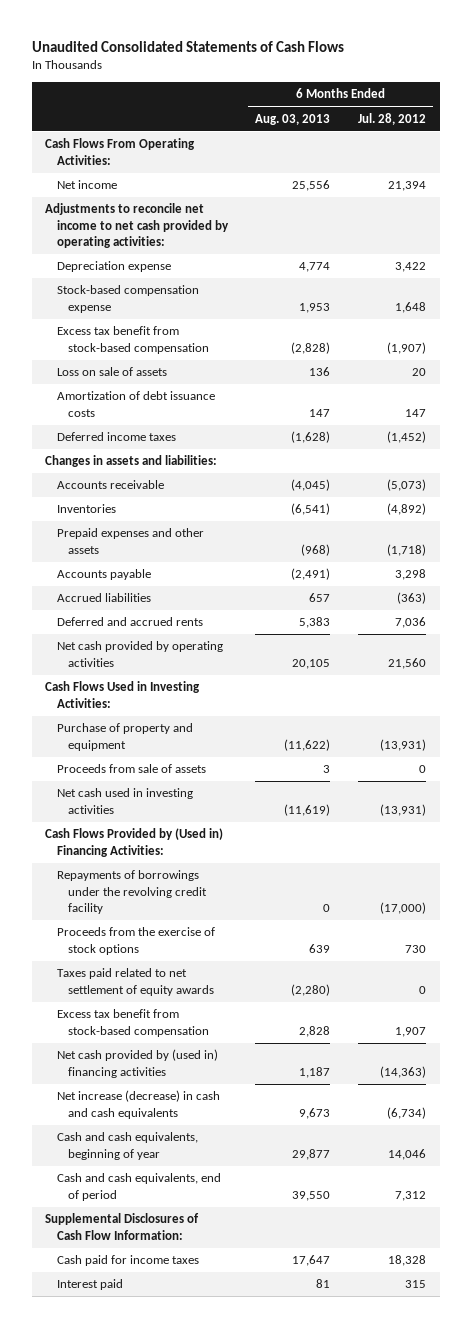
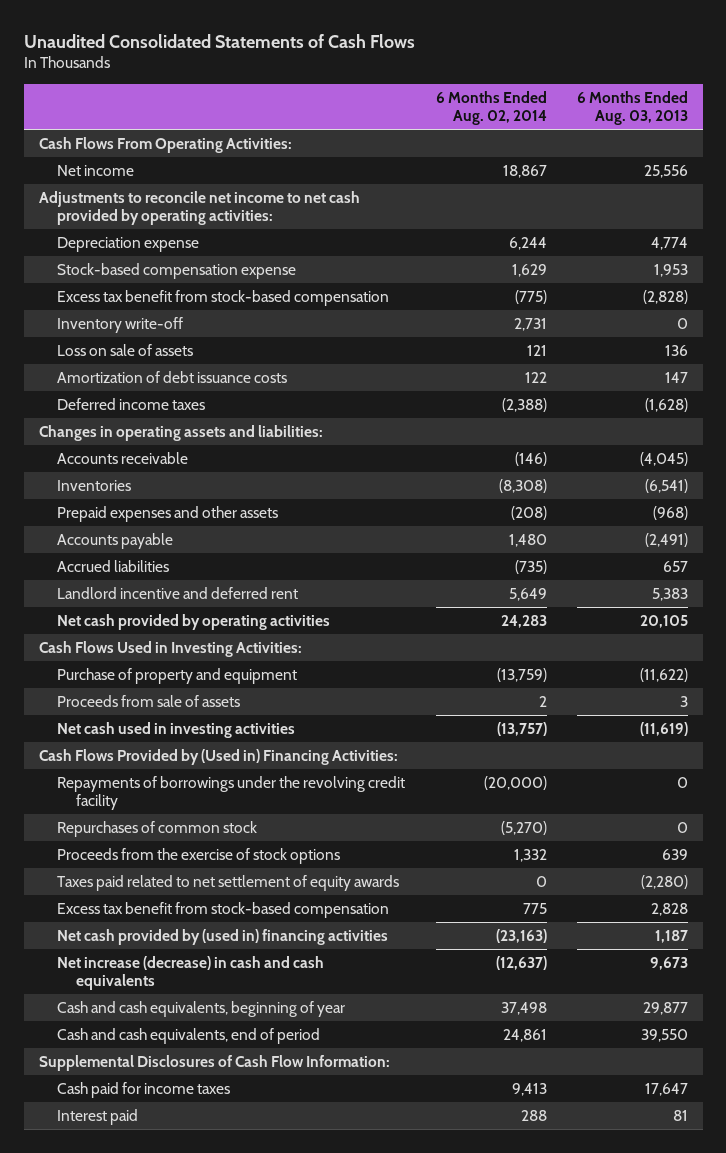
[357,112,426,125] Jul. 28, 2012 -> none
none -> [435,90,547,125] 6 Months Ended Aug. 02, 2014
none -> [57,317,184,334] Inventory write-off
[45,455,218,468] Changes in assets and liabilities: -> [38,425,323,442] Changes in operating assets and liabilities:
[56,617,203,627] Deferred and accrued rents -> [57,587,299,600] Landlord incentive and deferred rent
none -> [57,821,258,838] Repurchases of common stock

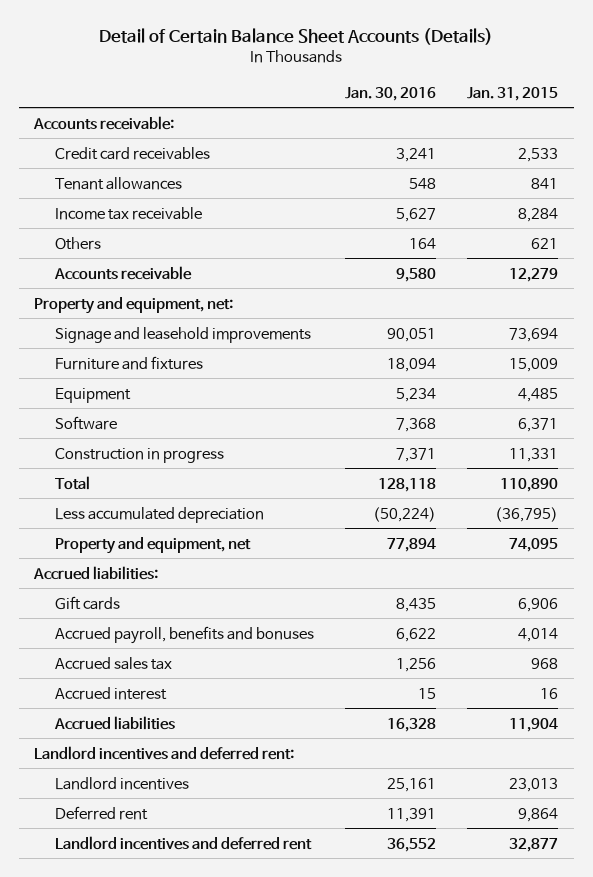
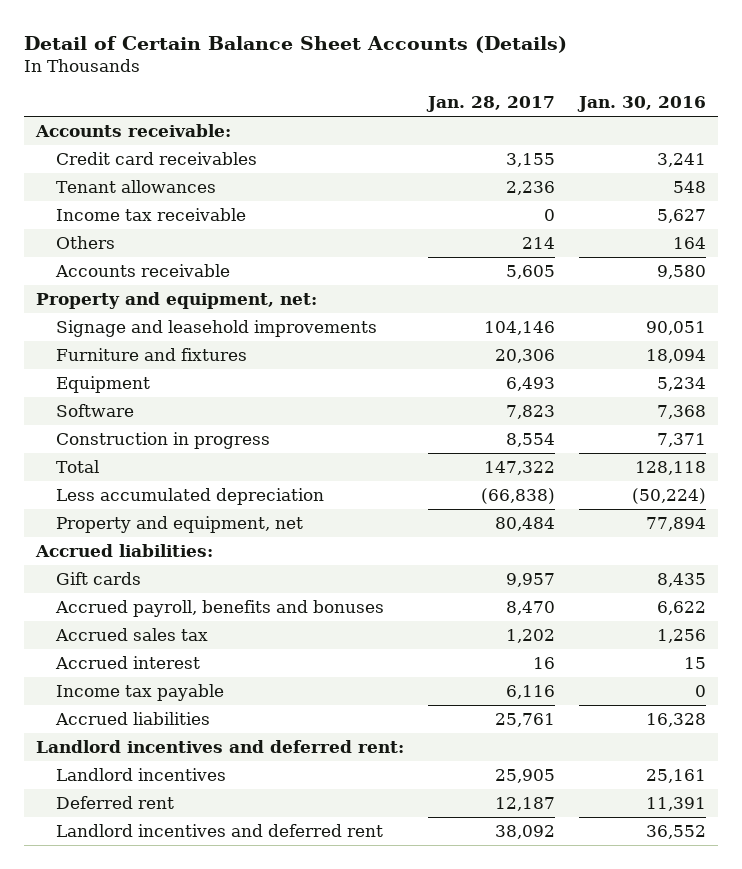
[467,86,559,101] Jan. 31, 2015 -> none
none -> [425,96,555,113] Jan. 28, 2017
none -> [56,683,225,701] Income tax payable

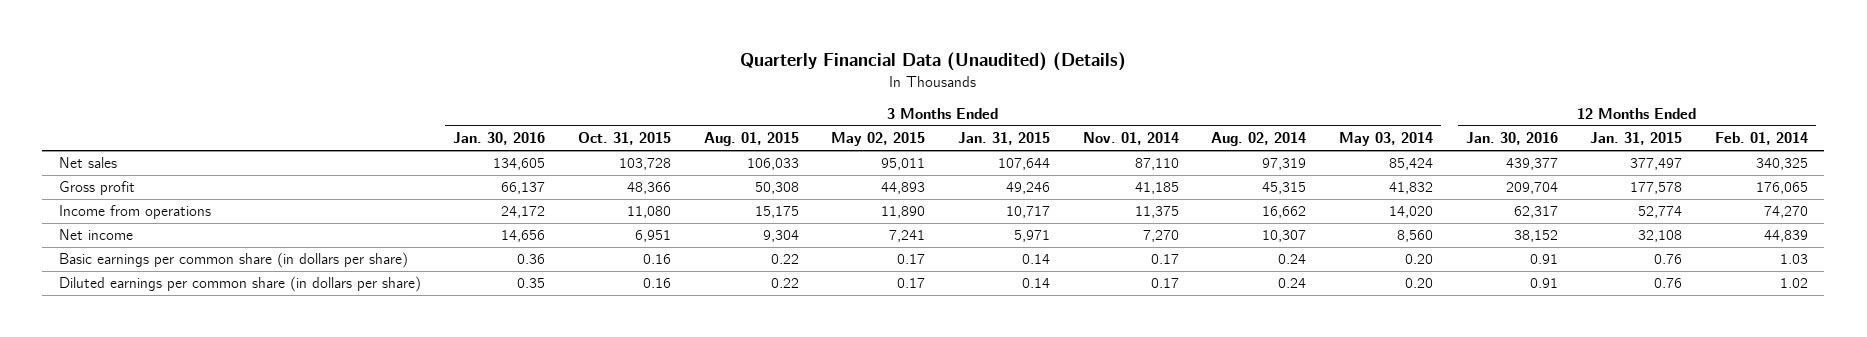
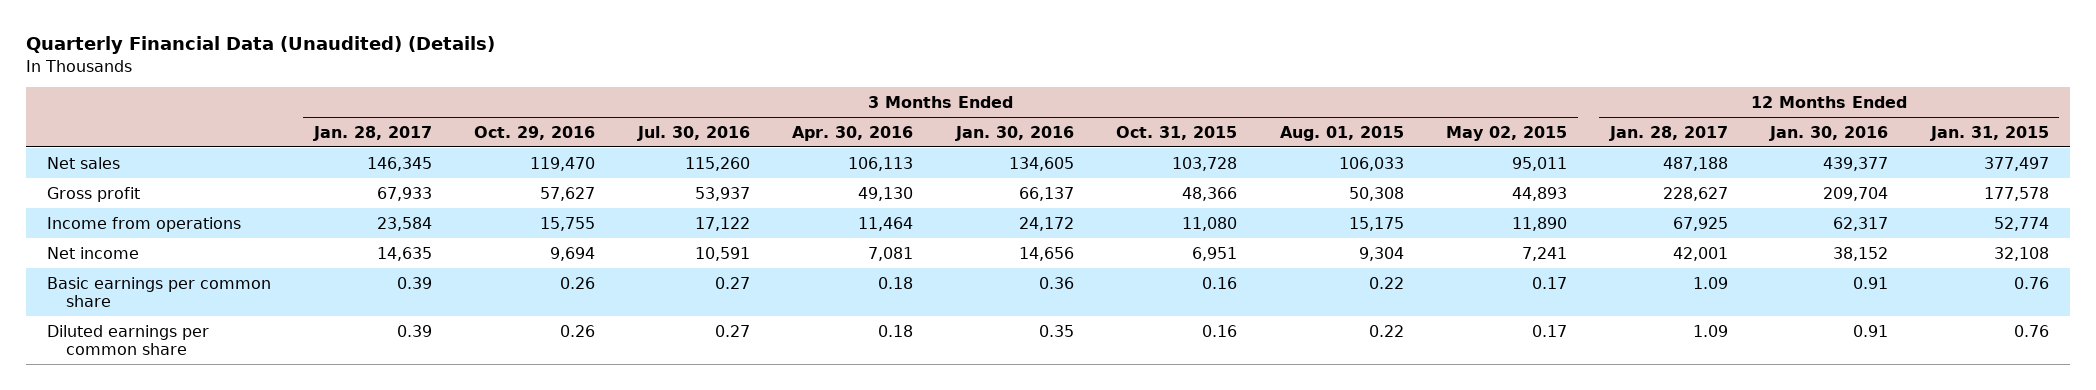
[958,132,1051,146] Jan. 31, 2015 -> none
[1082,132,1179,146] Nov. 01, 2014 -> none
[1211,132,1307,147] Aug. 02, 2014 -> none
[1339,132,1434,147] May 03, 2014 -> none
[1715,132,1809,146] Feb. 01, 2014 -> none
none -> [312,125,432,141] Jan. 28, 2017
none -> [474,125,596,140] Oct. 29, 2016
none -> [636,125,750,141] Jul. 30, 2016
none -> [792,125,914,141] Apr. 30, 2016
none -> [1608,125,1728,141] Jan. 28, 2017
[58,252,408,269] Basic earnings per common share (in dollars per share) -> [47,276,272,308] Basic earnings per common share
[58,276,421,293] Diluted earnings per common share (in dollars per share) -> [47,324,210,356] Diluted earnings per common share

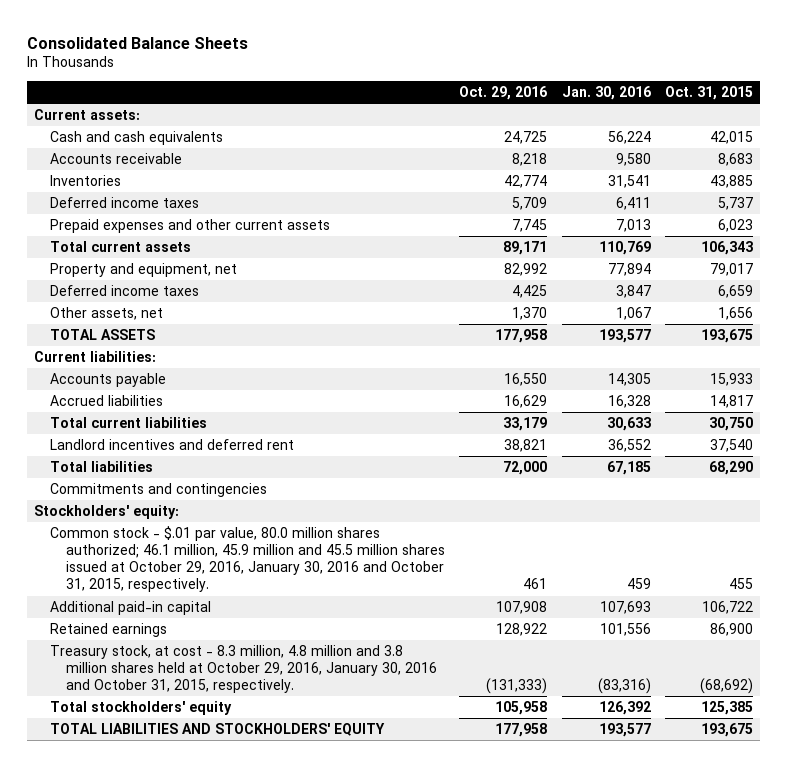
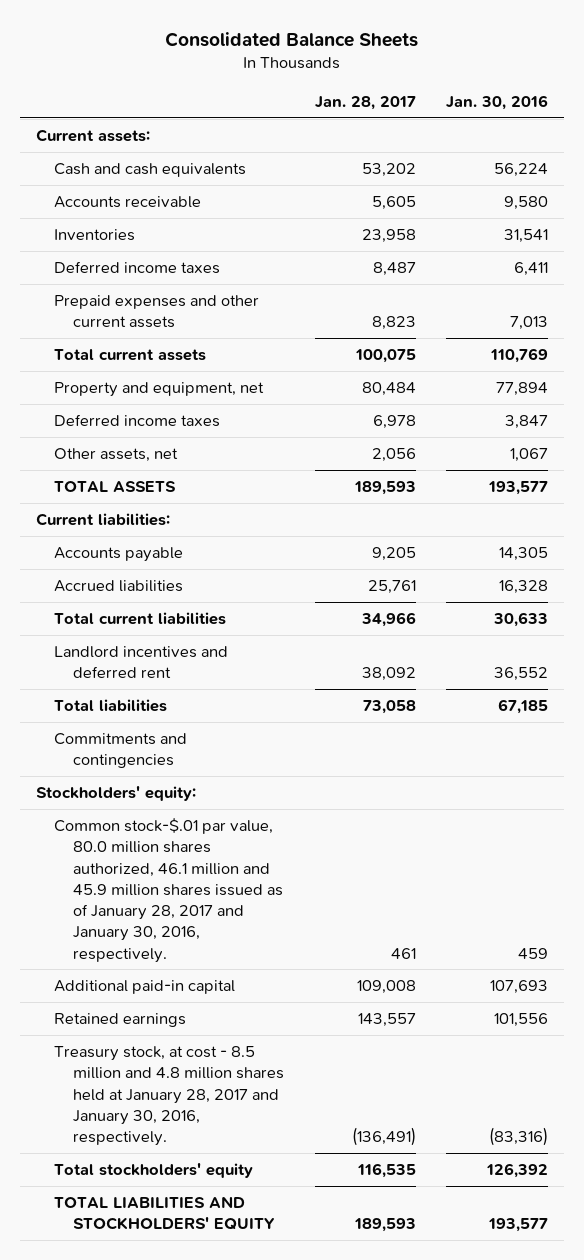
[459,86,548,101] Oct. 29, 2016 -> none
[664,86,753,101] Oct. 31, 2015 -> none
none -> [314,95,416,110] Jan. 28, 2017
[50,526,446,593] Common stock - $.01 par value, 80.0 million shares authorized; 46.1 million, 45.9 million and 45.5 million shares issued at October 29, 2016, January 30, 2016 and October 31, 2015, respectively. -> [54,818,284,963] Common stock-$.01 par value, 80.0 million shares authorized, 46.1 million and 45.9 million shares issued as of January 28, 2017 and January 30, 2016, respectively.
[50,645,438,694] Treasury stock, at cost - 8.3 million, 4.8 million and 3.8 million shares held at October 29, 2016, January 30, 2016 and October 31, 2015, respectively. -> [54,1046,285,1147] Treasury stock, at cost - 8.5 million and 4.8 million shares held at January 28, 2017 and January 30, 2016, respectively.

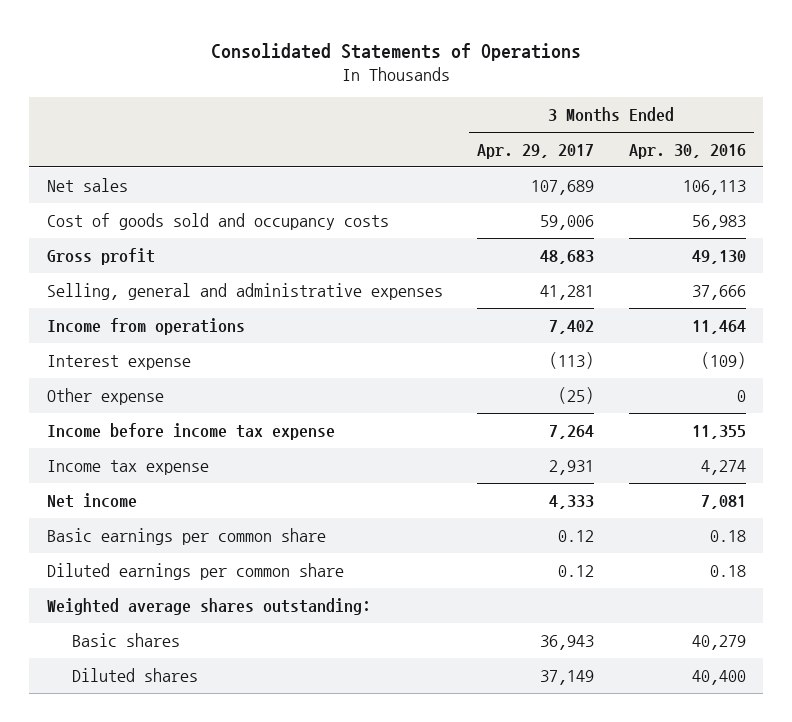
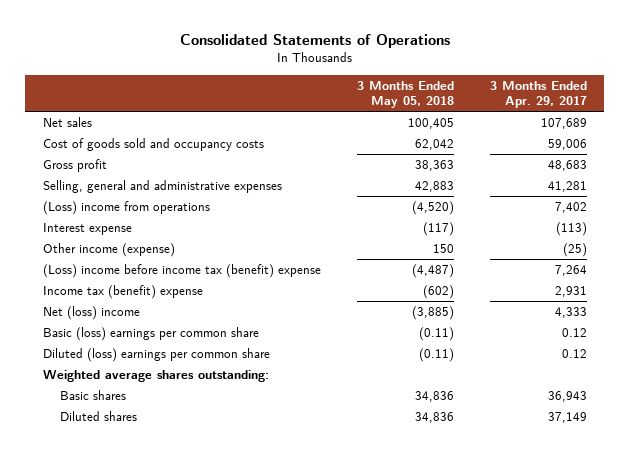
[628,144,746,160] Apr. 30, 2016 -> none
none -> [356,81,454,109] 3 Months Ended May 05, 2018
[46,317,245,335] Income from operations -> [43,201,211,216] (Loss) income from operations
[46,387,164,405] Other expense -> [43,243,176,258] Other income (expense)
[46,422,335,440] Income before income tax expense -> [43,264,322,279] (Loss) income before income tax (benefit) expense
[46,459,209,475] Income tax expense -> [43,285,204,300] Income tax (benefit) expense
[46,492,137,508] Net income -> [43,306,141,321] Net (loss) income
[46,527,326,545] Basic earnings per common share -> [43,327,260,342] Basic (loss) earnings per common share
[46,562,344,580] Diluted earnings per common share -> [43,348,271,363] Diluted (loss) earnings per common share

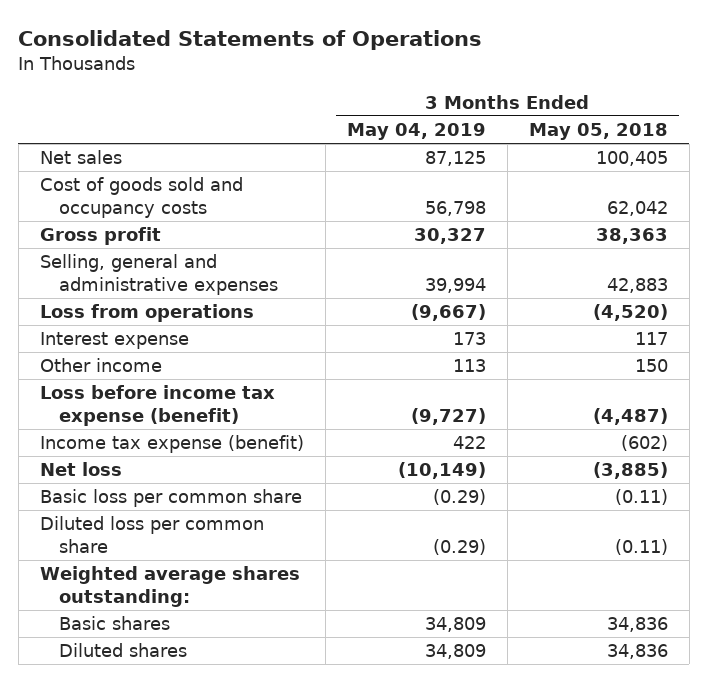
[489,81,587,109] 3 Months Ended Apr. 29, 2017 -> none
none -> [346,123,486,141] May 04, 2019
[43,201,211,216] (Loss) income from operations -> [39,304,254,323] Loss from operations
[422,222,454,237] (117) -> [634,332,668,346] 117
[43,243,176,258] Other income (expense) -> [39,358,162,373] Other income
[43,264,322,279] (Loss) income before income tax (benefit) expense -> [39,385,275,427] Loss before income tax expense (benefit)
[43,285,204,300] Income tax (benefit) expense -> [39,435,304,454] Income tax expense (benefit)
[43,306,141,321] Net (loss) income -> [39,462,122,477] Net loss
[43,327,260,342] Basic (loss) earnings per common share -> [39,489,302,508] Basic loss per common share
[43,348,271,363] Diluted (loss) earnings per common share -> [39,516,264,554] Diluted loss per common share

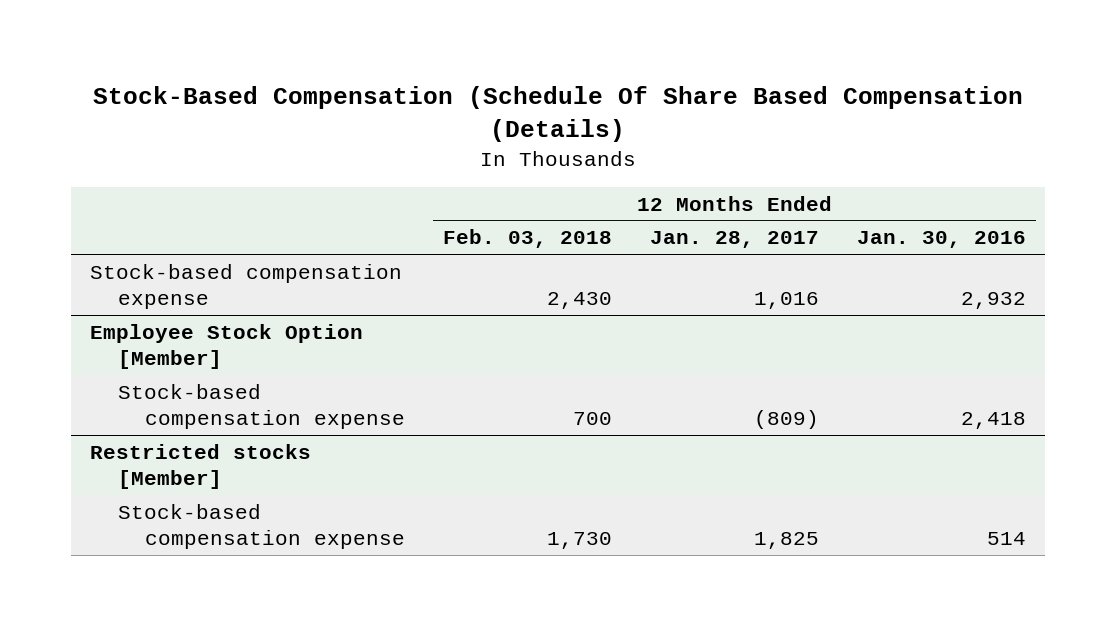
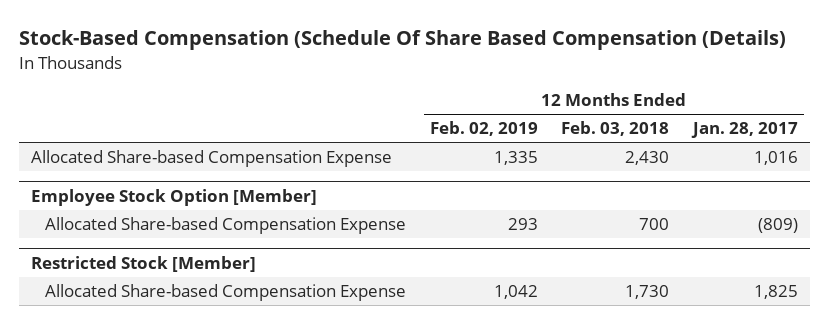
[857,231,1027,249] Jan. 30, 2016 -> none
none -> [429,121,538,137] Feb. 02, 2019
[90,263,403,310] Stock-based compensation expense -> [30,150,392,168] Allocated Share-based Compensation Expense
[117,383,405,430] Stock-based compensation expense -> [44,217,406,235] Allocated Share-based Compensation Expense
[90,443,312,490] Restricted stocks [Member] -> [30,255,256,272] Restricted Stock [Member]
[117,503,405,550] Stock-based compensation expense -> [44,284,406,302] Allocated Share-based Compensation Expense

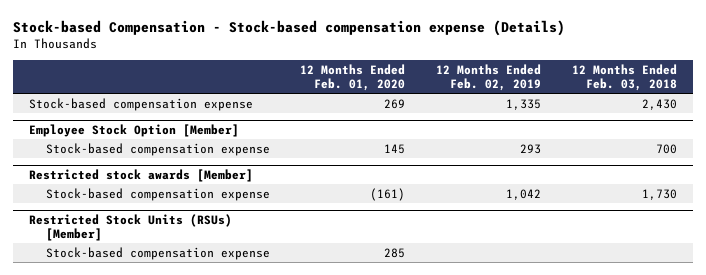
[18,30,786,51] Stock-Based Compensation (Schedule Of Share Based Compensation (Details) -> [13,19,566,36] Stock-based Compensation - Stock-based compensation expense (Details)
[691,122,799,139] Jan. 28, 2017 -> none
none -> [300,63,406,91] 12 Months Ended Feb. 01, 2020
[30,150,392,168] Allocated Share-based Compensation Expense -> [28,97,253,111] Stock-based compensation expense
[44,217,406,235] Allocated Share-based Compensation Expense -> [45,142,270,156] Stock-based compensation expense
[30,255,256,272] Restricted Stock [Member] -> [28,168,253,182] Restricted stock awards [Member]
[44,284,406,302] Allocated Share-based Compensation Expense -> [45,187,270,201] Stock-based compensation expense
none -> [28,213,232,241] Restricted Stock Units (RSUs) [Member]
none -> [45,246,270,260] Stock-based compensation expense

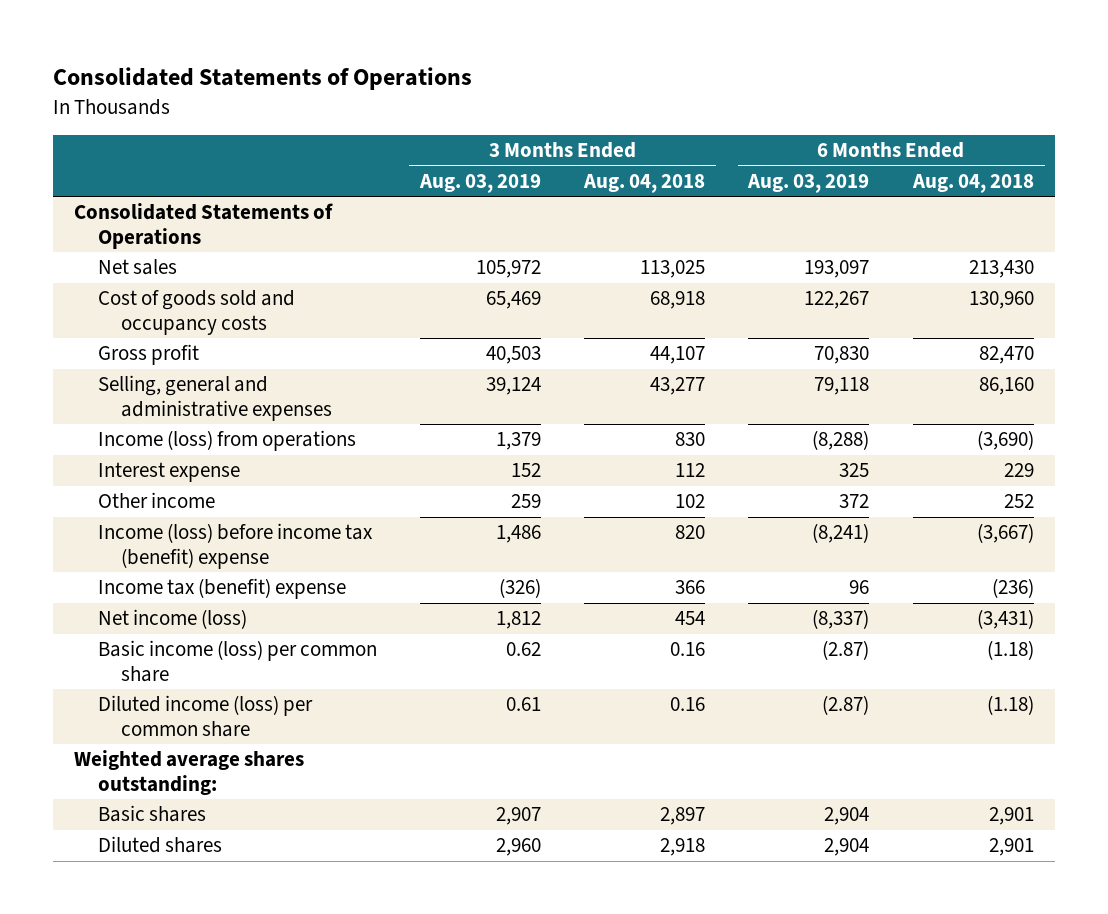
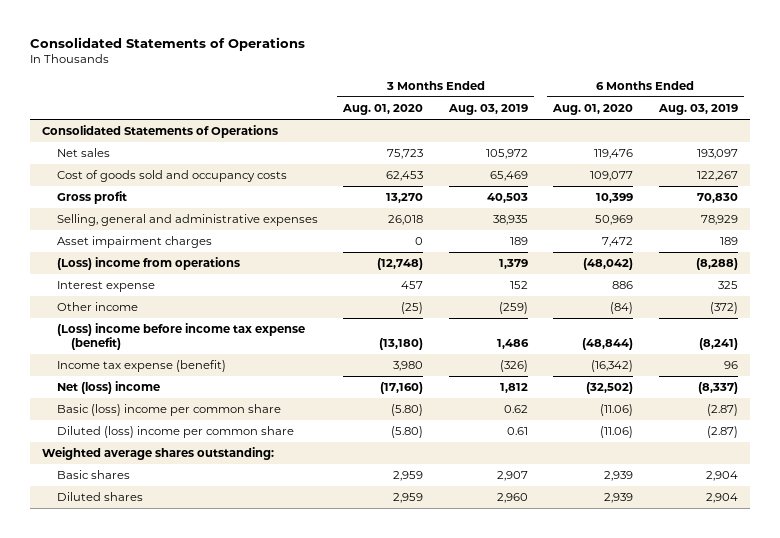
[583,173,706,193] Aug. 04, 2018 -> none
[911,173,1034,193] Aug. 04, 2018 -> none
none -> [342,104,424,116] Aug. 01, 2020
none -> [552,104,634,116] Aug. 01, 2020
[485,377,541,396] 39,124 -> [492,215,528,226] 38,935
[814,377,870,396] 79,118 -> [700,215,738,226] 78,929
none -> [56,236,212,249] Asset impairment charges
[97,430,356,452] Income (loss) from operations -> [56,257,240,271] (Loss) income from operations
[510,494,541,509] 259 -> [498,302,528,315] (259)
[839,494,870,509] 372 -> [709,302,738,315] (372)
[97,523,373,569] Income (loss) before income tax (benefit) expense -> [56,323,305,350] (Loss) income before income tax expense (benefit)
[97,578,346,600] Income tax (benefit) expense -> [56,360,226,373] Income tax expense (benefit)
[97,609,247,630] Net income (loss) -> [56,381,160,395] Net (loss) income
[97,640,377,682] Basic income (loss) per common share -> [56,404,281,417] Basic (loss) income per common share
[97,695,313,737] Diluted income (loss) per common share -> [56,426,294,439] Diluted (loss) income per common share

